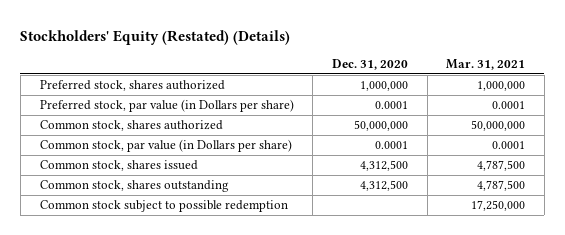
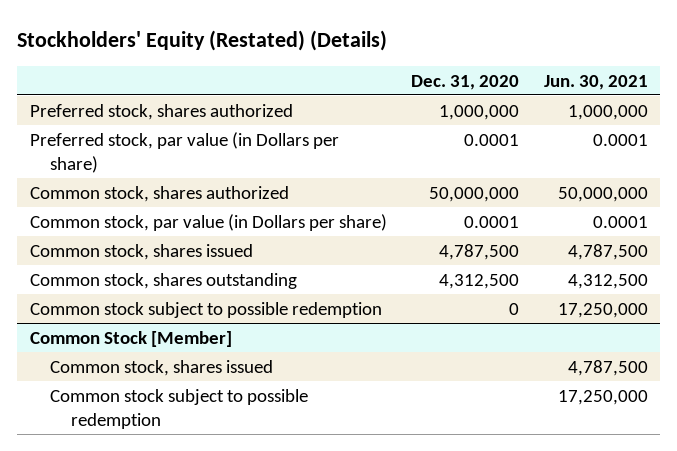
[446,59,526,71] Mar. 31, 2021 -> none
none -> [543,74,648,90] Jun. 30, 2021
[359,160,408,172] 4,312,500 -> [439,243,520,260] 4,787,500
none -> [29,301,382,318] Common stock subject to possible redemption
none -> [29,330,232,347] Common Stock [Member]
none -> [50,359,274,376] Common stock, shares issued

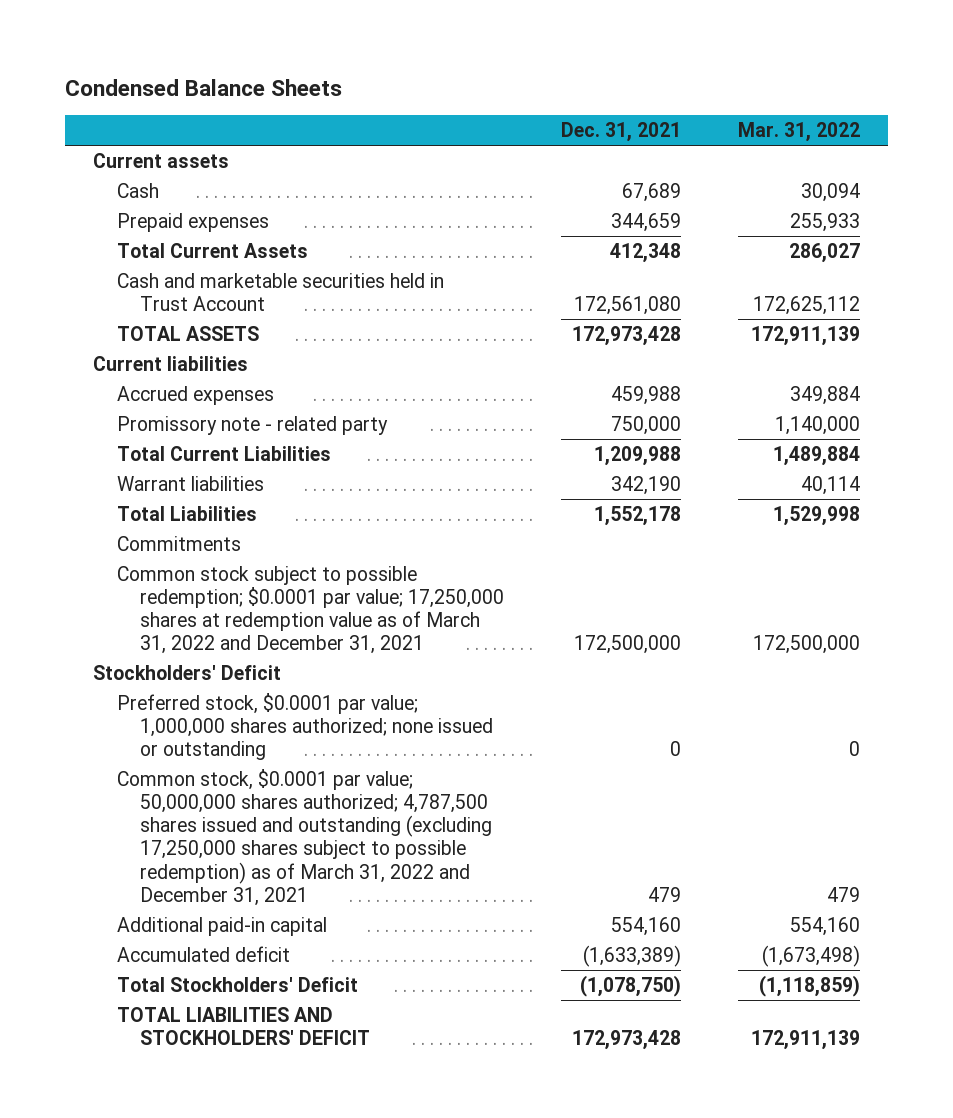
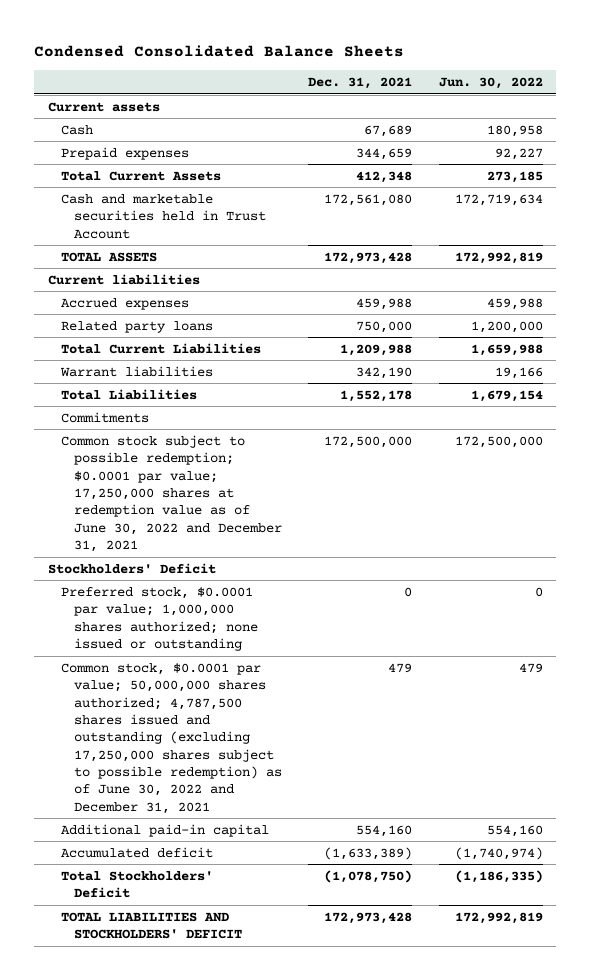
[64,78,342,96] Condensed Balance Sheets -> [34,45,405,58] Condensed Consolidated Balance Sheets
[737,122,860,143] Mar. 31, 2022 -> none
none -> [438,76,543,89] Jun. 30, 2022
[116,415,388,435] Promissory note - related party -> [60,320,213,333] Related party loans
[116,565,505,655] Common stock subject to possible redemption; $0.0001 par value; 17,250,000 shares at redemption value as of March 31, 2022 and December 31, 2021 -> [60,434,282,553] Common stock subject to possible redemption; $0.0001 par value; 17,250,000 shares at redemption value as of June 30, 2022 and December 31, 2021
[116,768,493,906] Common stock, $0.0001 par value; 50,000,000 shares authorized; 4,787,500 shares issued and outstanding (excluding 17,250,000 shares subject to possible redemption) as of March 31, 2022 and December 31, 2021 -> [60,662,282,814] Common stock, $0.0001 par value; 50,000,000 shares authorized; 4,787,500 shares issued and outstanding (excluding 17,250,000 shares subject to possible redemption) as of June 30, 2022 and December 31, 2021

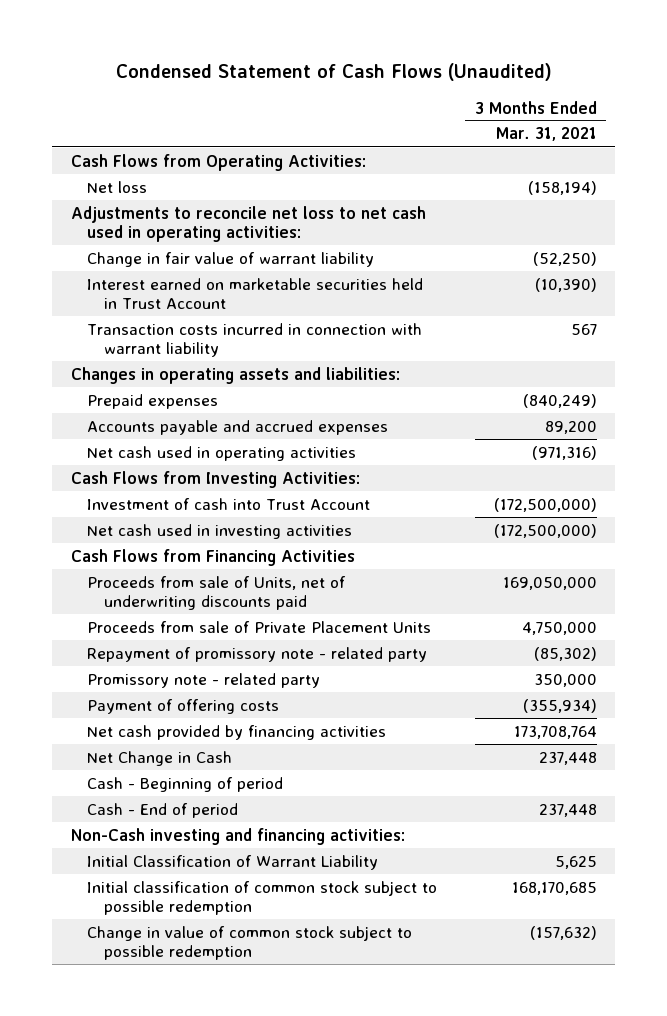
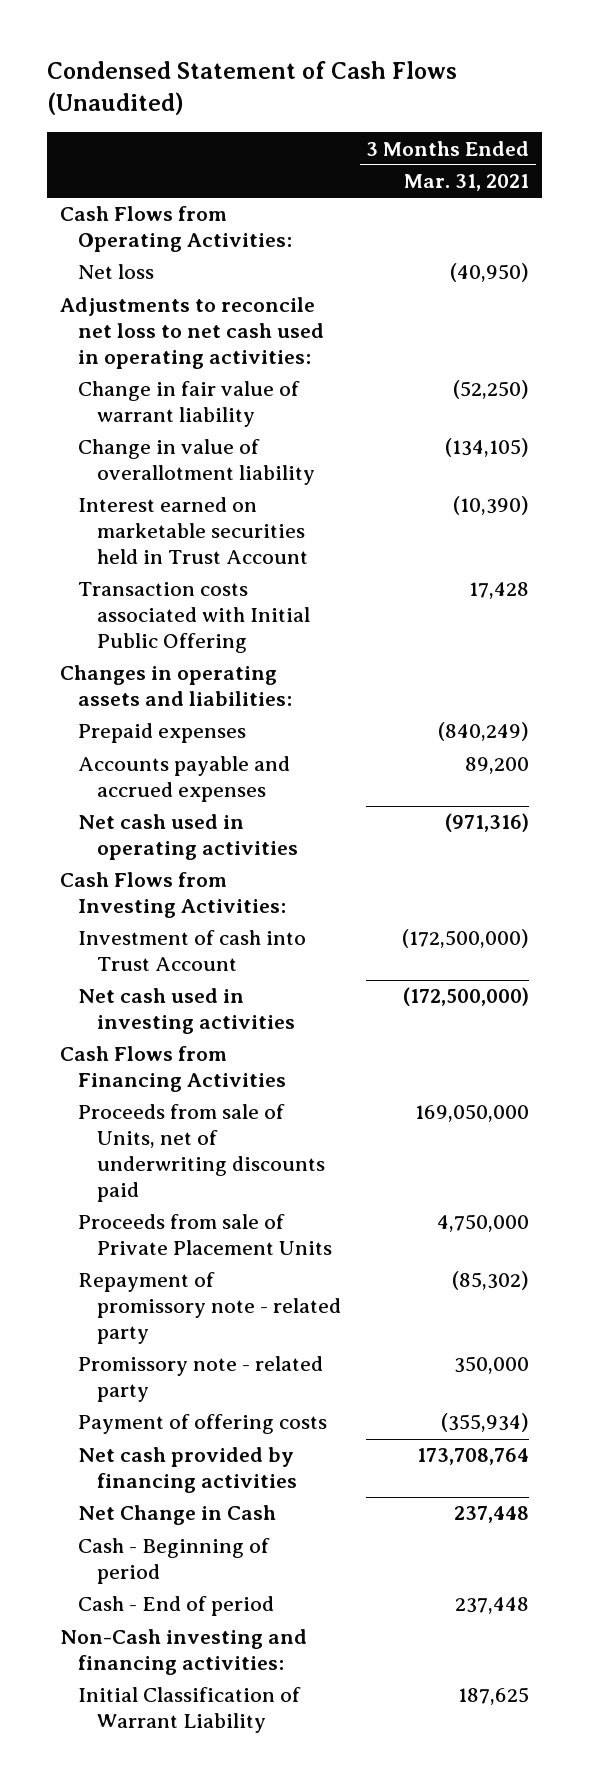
[527,180,597,195] (158,194) -> [450,263,530,283] (40,950)
none -> [78,439,316,486] Change in value of overallotment liability
[87,322,423,357] Transaction costs incurred in connection with warrant liability -> none
none -> [78,582,311,653] Transaction costs associated with Initial Public Offering
[87,880,438,915] Initial classification of common stock subject to possible redemption -> none
[87,925,413,960] Change in value of common stock subject to possible redemption -> none
[554,855,597,869] 5,625 -> [458,1687,530,1706] 187,625

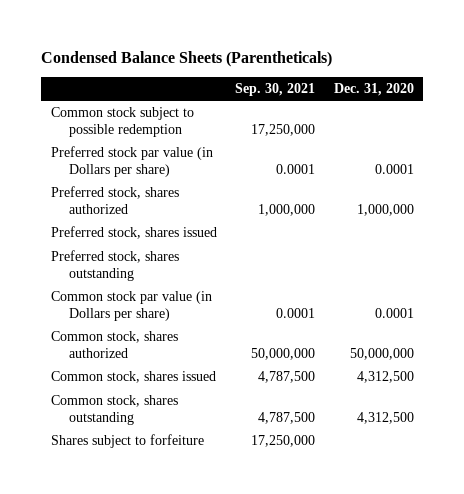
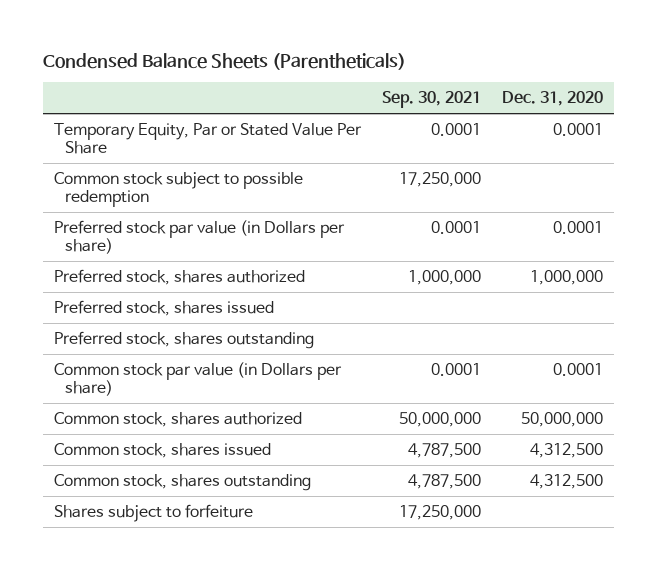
none -> [53,122,362,155] Temporary Equity, Par or Stated Value Per Share

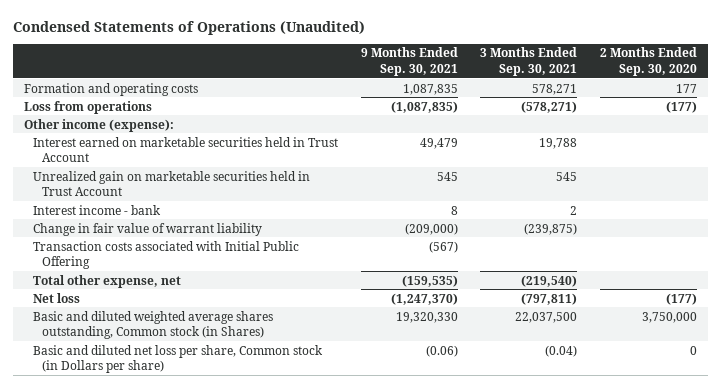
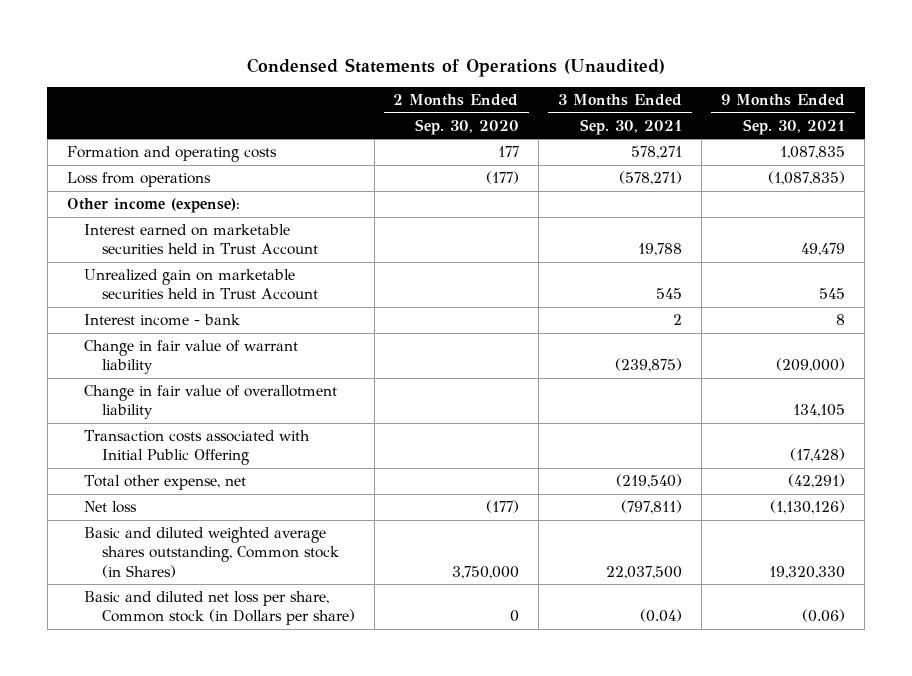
none -> [84,385,338,420] Change in fair value of overallotment liability
[428,240,458,253] (567) -> [790,448,846,463] (17,428)
[401,274,458,287] (159,535) -> [788,474,846,489] (42,291)
[390,292,458,305] (1,247,370) -> [770,500,846,515] (1,130,126)

